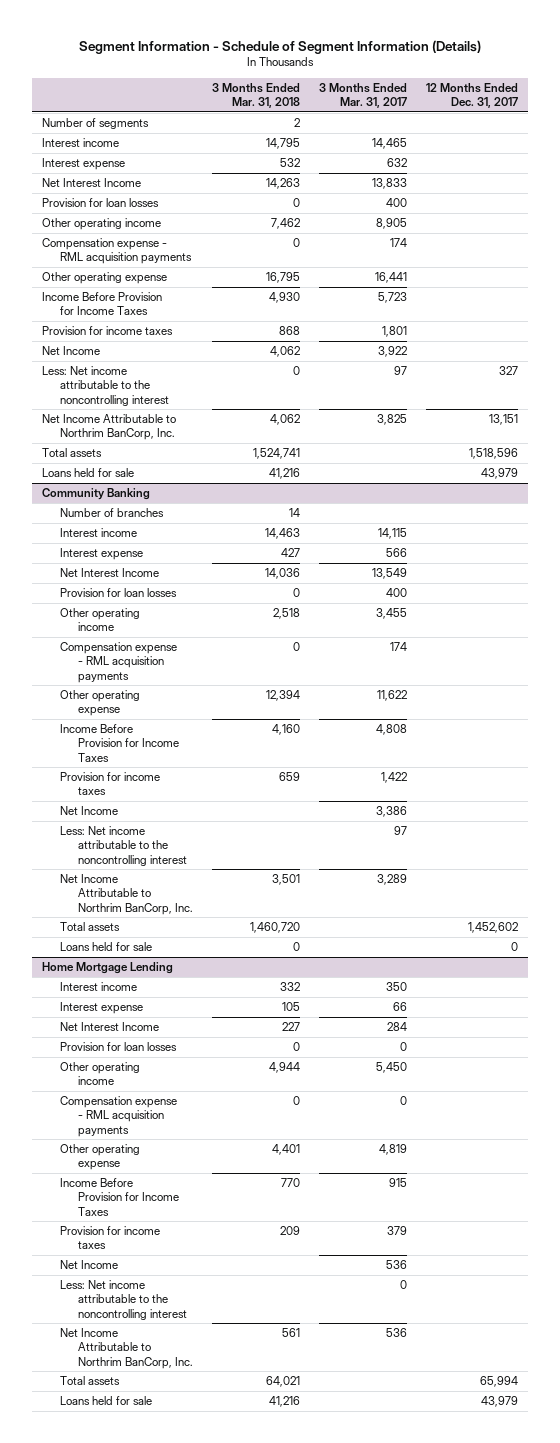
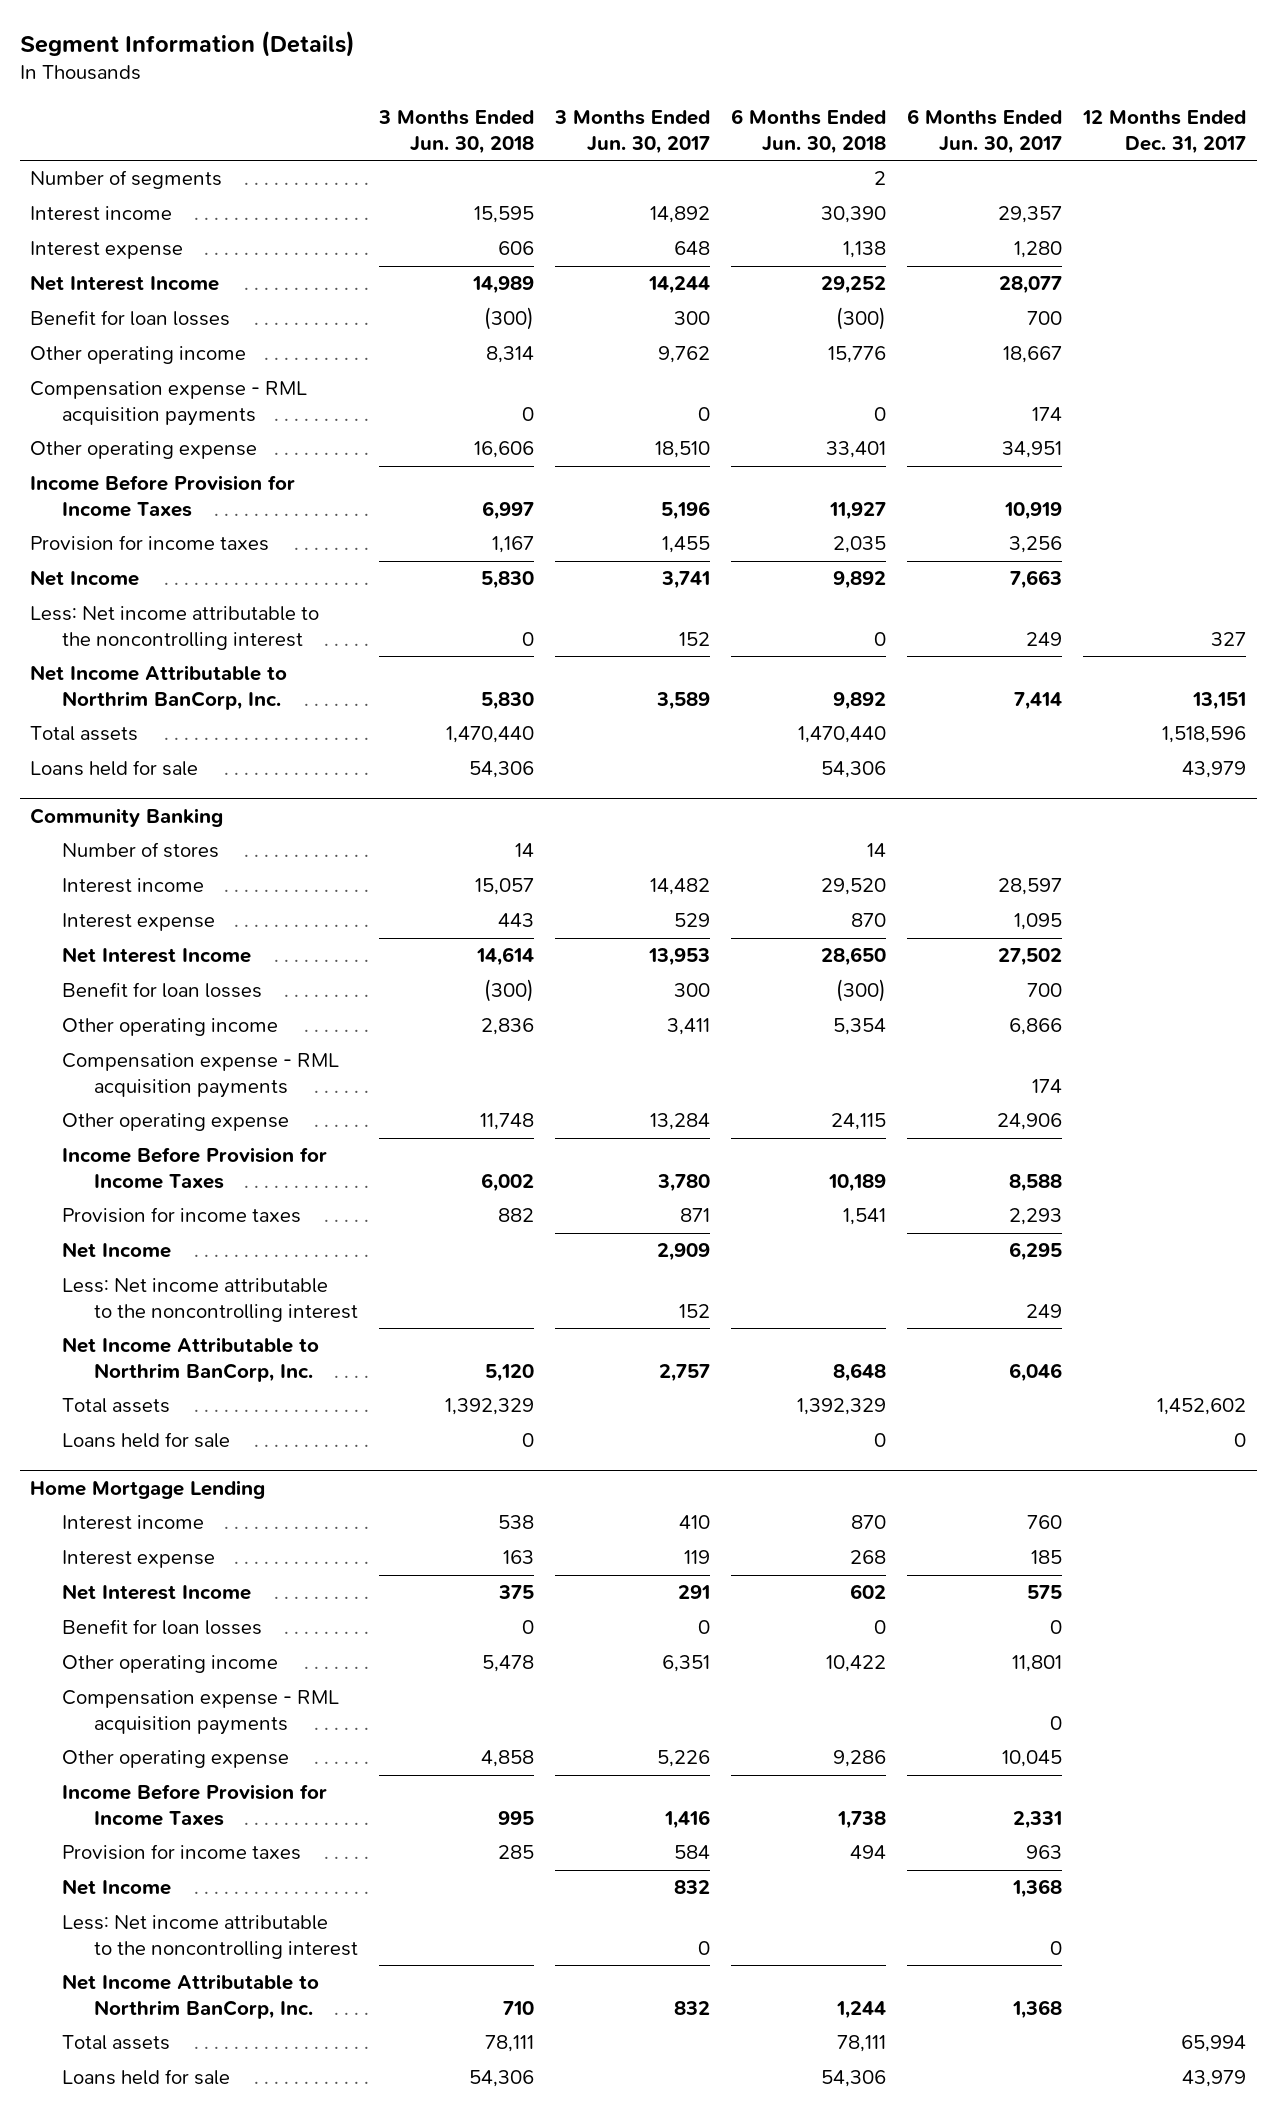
[79,39,482,54] Segment Information - Schedule of Segment Information (Details) -> [19,30,355,57] Segment Information (Details)
[212,83,301,109] 3 Months Ended Mar. 31, 2018 -> none
[319,83,408,109] 3 Months Ended Mar. 31, 2017 -> none
none -> [378,110,535,154] 3 Months Ended Jun. 30, 2018
none -> [554,110,711,154] 3 Months Ended Jun. 30, 2017
none -> [731,109,887,154] 6 Months Ended Jun. 30, 2018
none -> [907,109,1063,154] 6 Months Ended Jun. 30, 2017
[42,198,160,208] Provision for loan losses -> [30,310,231,327] Benefit for loan losses
[60,508,165,518] Number of branches -> [62,842,220,859] Number of stores
[60,588,178,598] Provision for loan losses -> [62,982,263,999] Benefit for loan losses
[60,1042,178,1052] Provision for loan losses -> [62,1619,263,1636] Benefit for loan losses

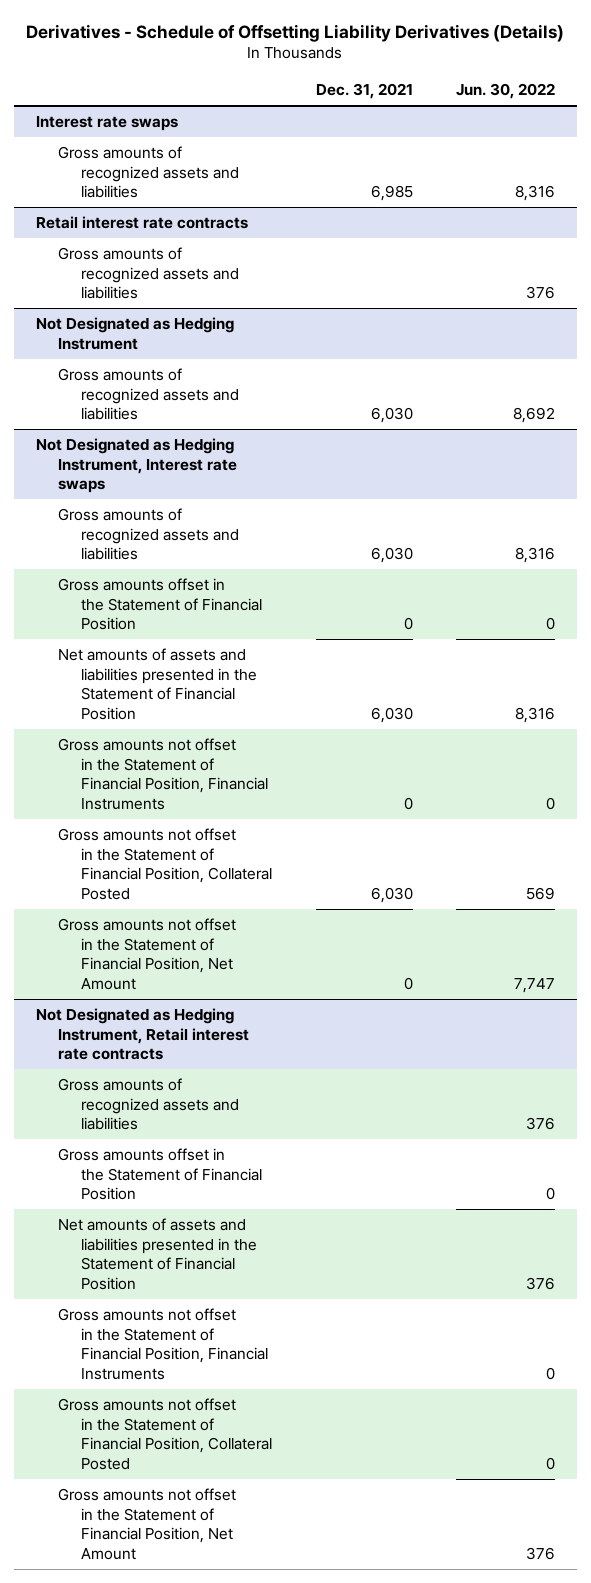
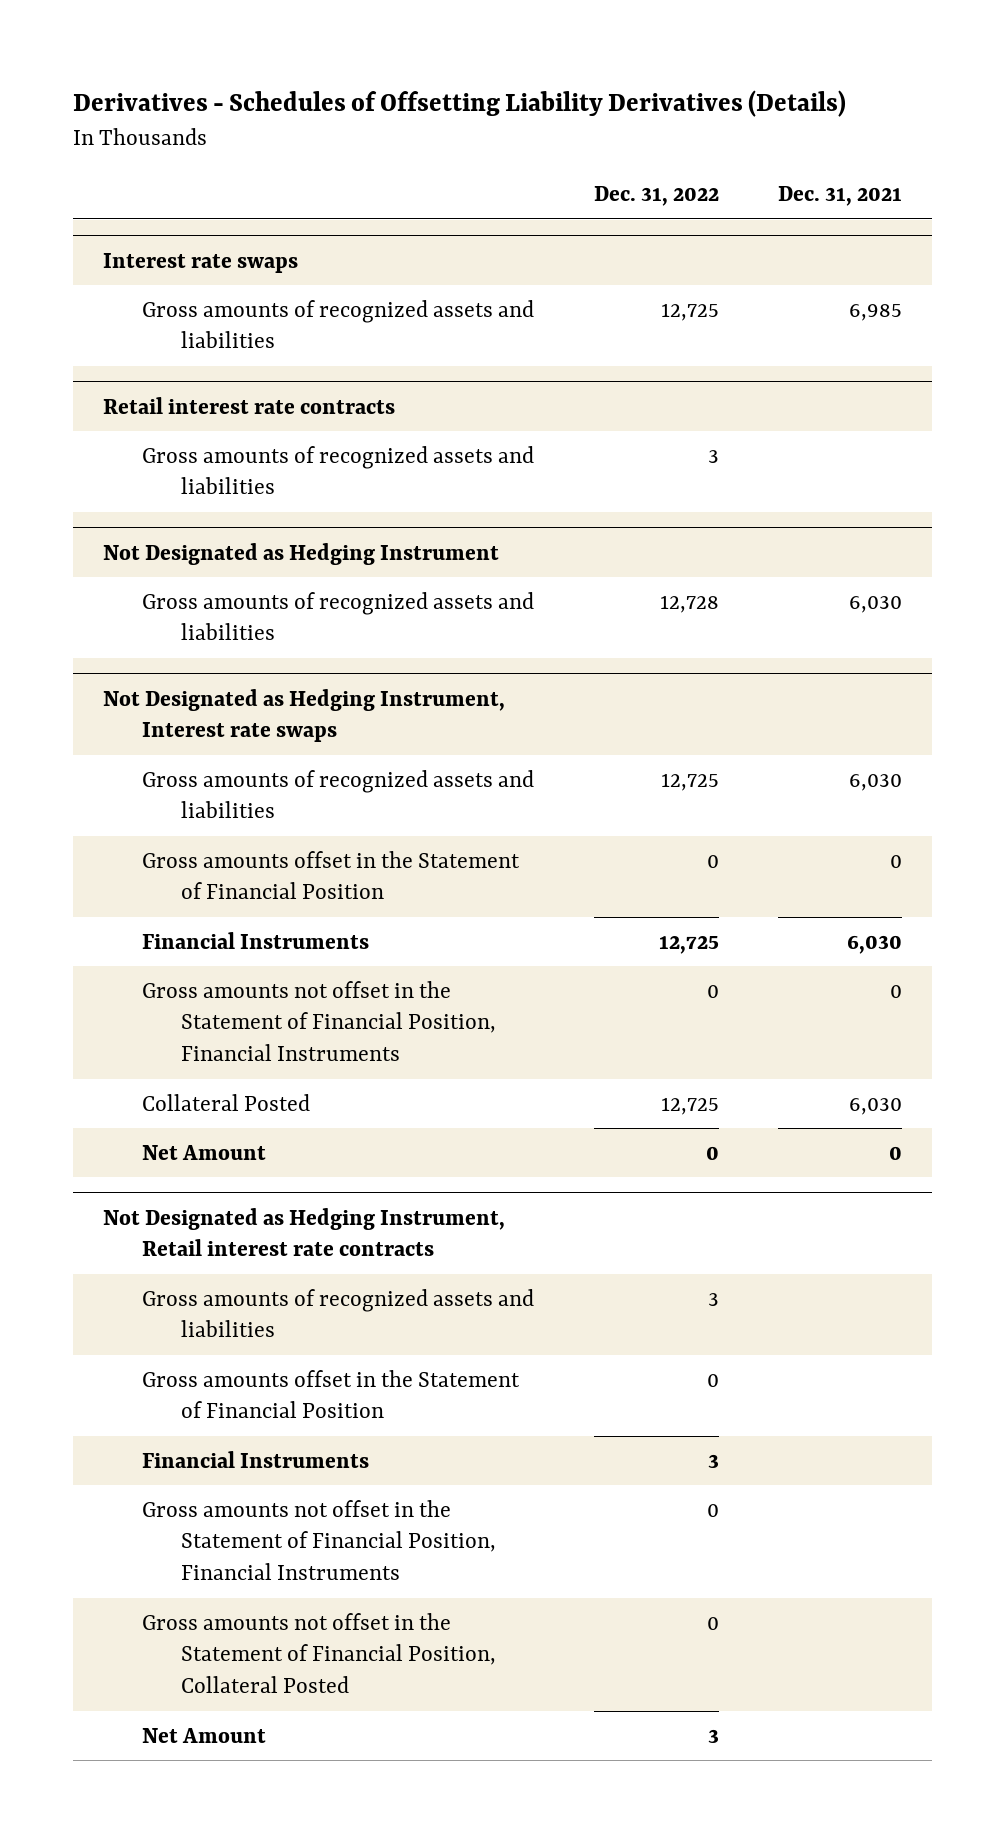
[26,23,565,42] Derivatives - Schedule of Offsetting Liability Derivatives (Details) -> [72,90,846,118] Derivatives - Schedules of Offsetting Liability Derivatives (Details)
[456,82,556,99] Jun. 30, 2022 -> none
none -> [593,185,719,206] Dec. 31, 2022
[58,648,257,720] Net amounts of assets and liabilities presented in the Statement of Financial Position -> none
none -> [142,931,370,949] Financial Instruments
[58,918,237,990] Gross amounts not offset in the Statement of Financial Position, Net Amount -> none
[58,828,272,900] Gross amounts not offset in the Statement of Financial Position, Collateral Posted -> [142,1093,311,1111] Collateral Posted
none -> [142,1144,267,1160] Net Amount
[58,1218,257,1290] Net amounts of assets and liabilities presented in the Statement of Financial Position -> none
none -> [142,1450,370,1468] Financial Instruments
[58,1488,237,1560] Gross amounts not offset in the Statement of Financial Position, Net Amount -> none
none -> [142,1727,267,1743] Net Amount

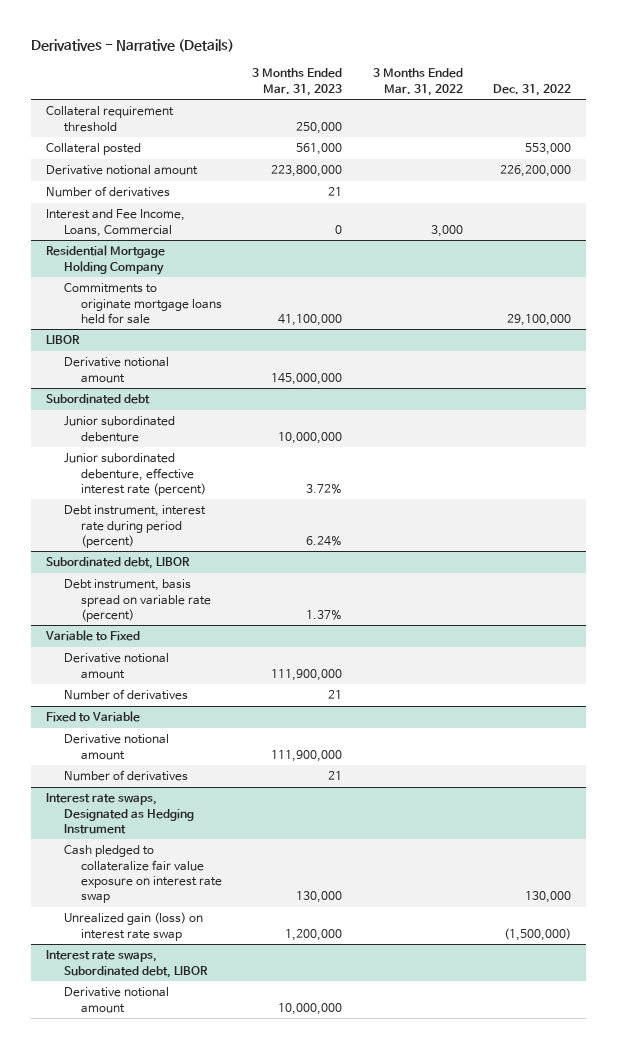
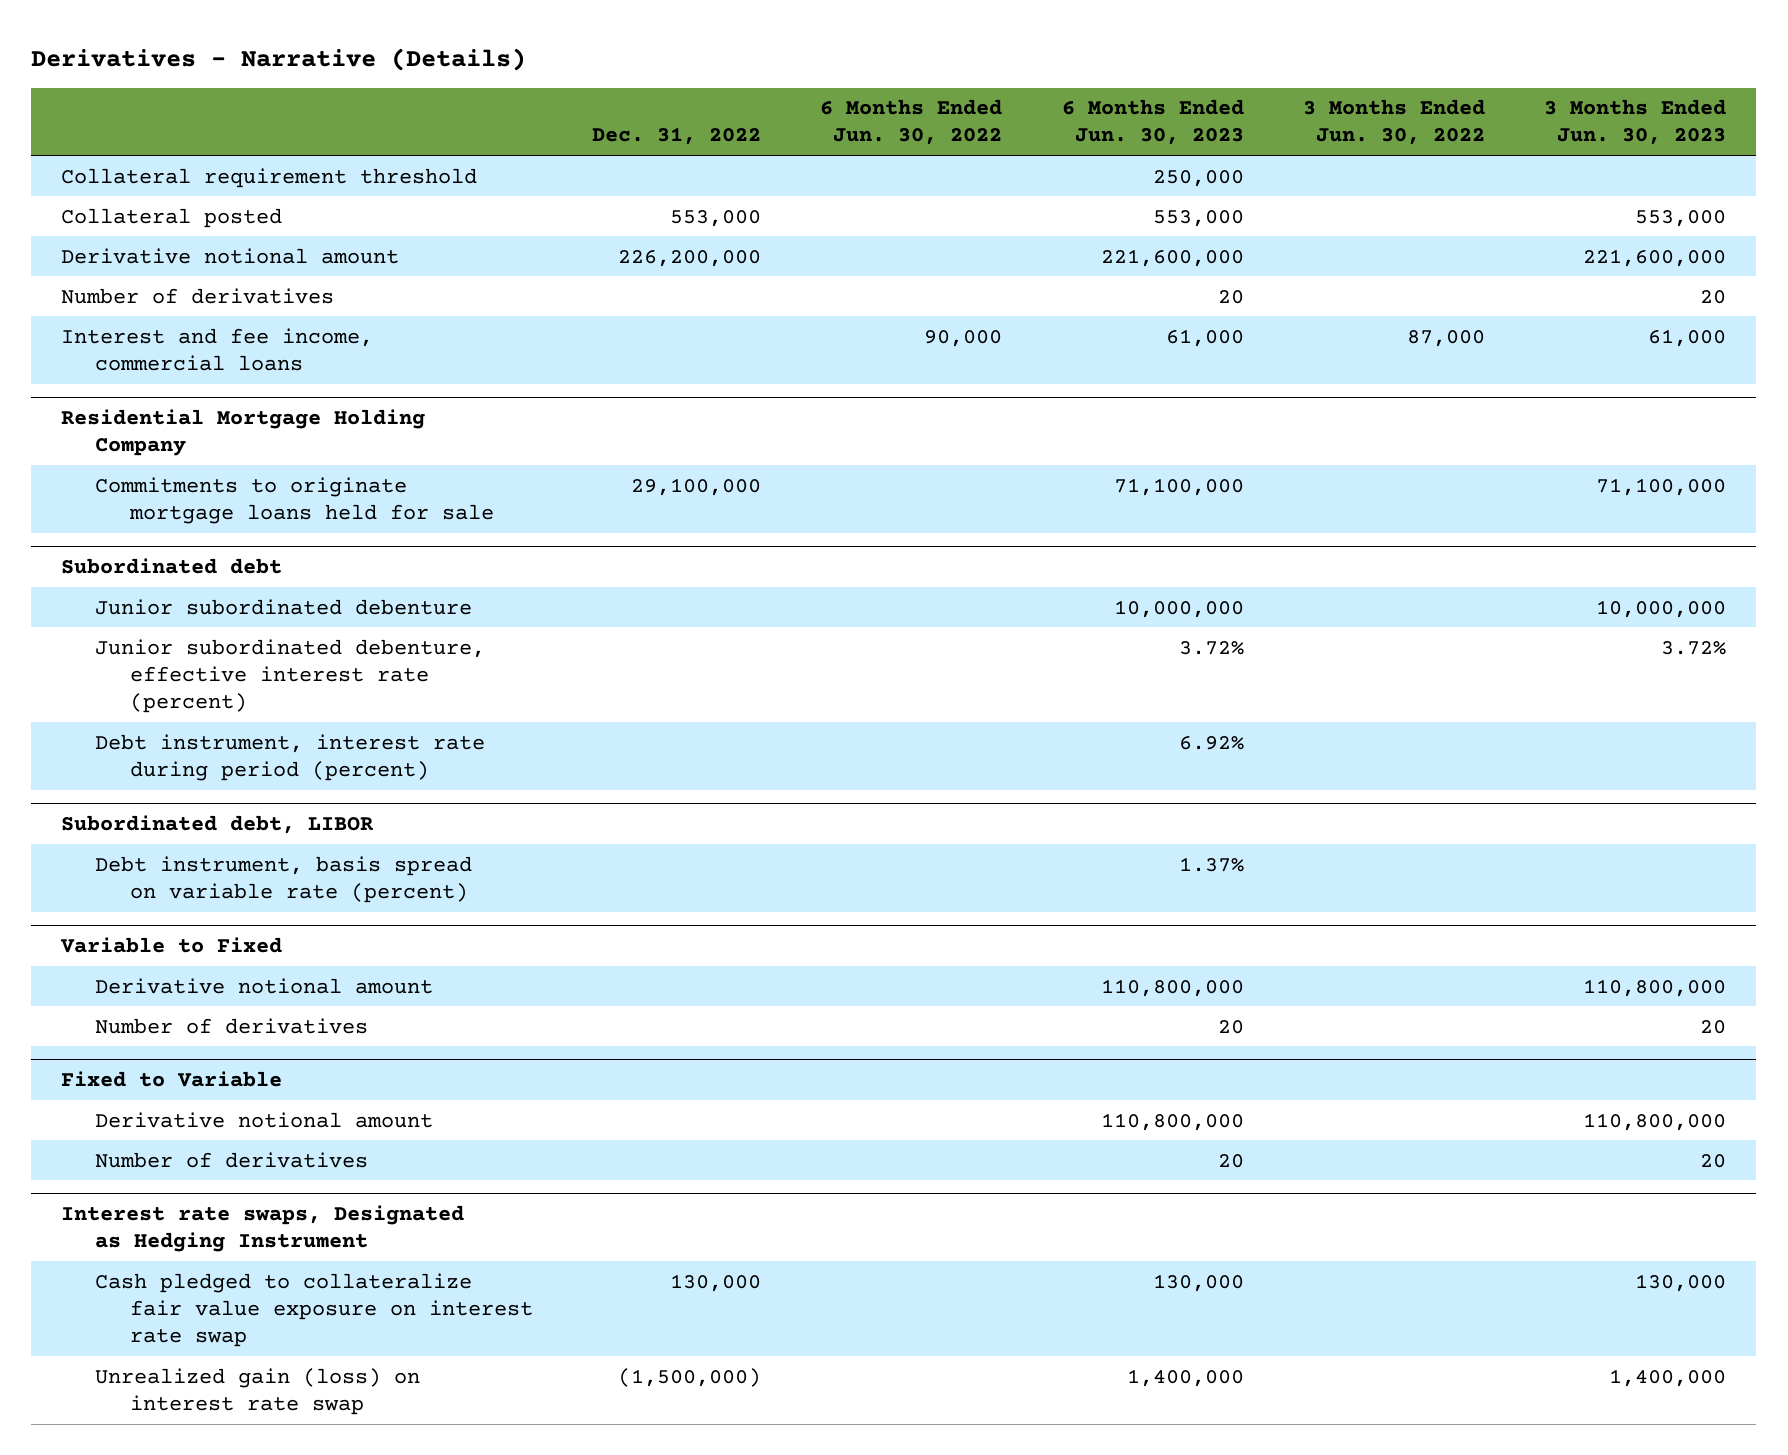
[252,68,343,96] 3 Months Ended Mar. 31, 2023 -> none
[372,68,463,96] 3 Months Ended Mar. 31, 2022 -> none
none -> [820,99,1003,146] 6 Months Ended Jun. 30, 2022
none -> [1061,99,1244,146] 6 Months Ended Jun. 30, 2023
none -> [1303,99,1486,146] 3 Months Ended Jun. 30, 2022
none -> [1544,99,1727,146] 3 Months Ended Jun. 30, 2023
[46,209,186,237] Interest and Fee Income, Loans, Commercial -> [61,327,374,371] Interest and fee income, commercial loans
[46,335,81,345] LIBOR -> none
[63,357,169,383] Derivative notional amount -> none
[46,950,208,978] Interest rate swaps, Subordinated debt, LIBOR -> none
[63,987,169,1013] Derivative notional amount -> none

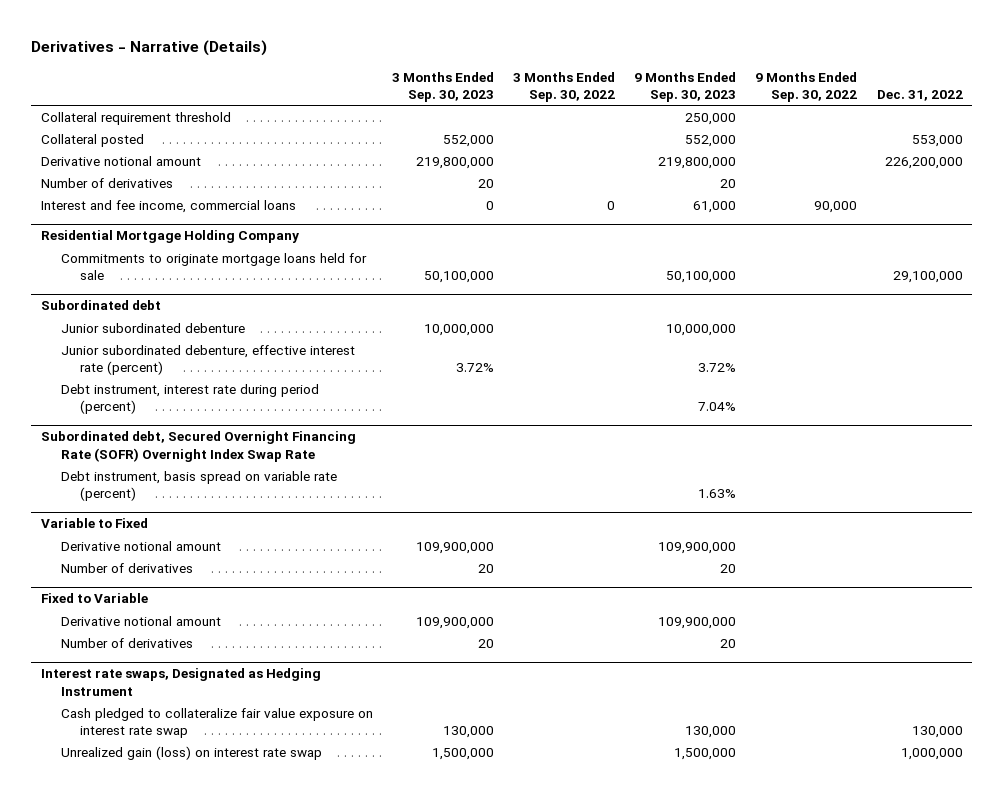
[820,99,1003,146] 6 Months Ended Jun. 30, 2022 -> none
[1061,99,1244,146] 6 Months Ended Jun. 30, 2023 -> none
[1303,99,1486,146] 3 Months Ended Jun. 30, 2022 -> none
[1544,99,1727,146] 3 Months Ended Jun. 30, 2023 -> none
none -> [391,71,494,103] 3 Months Ended Sep. 30, 2023
none -> [512,71,615,103] 3 Months Ended Sep. 30, 2022
none -> [634,71,737,103] 9 Months Ended Sep. 30, 2023
none -> [755,71,858,103] 9 Months Ended Sep. 30, 2022
[61,815,374,835] Subordinated debt, LIBOR -> none
[95,855,473,903] Debt instrument, basis spread on variable rate (percent) -> none
none -> [41,431,357,462] Subordinated debt, Secured Overnight Financing Rate (SOFR) Overnight Index Swap Rate
none -> [60,470,337,502] Debt instrument, basis spread on variable rate (percent)
[617,1367,761,1387] (1,500,000) -> [900,747,963,760] 1,000,000

